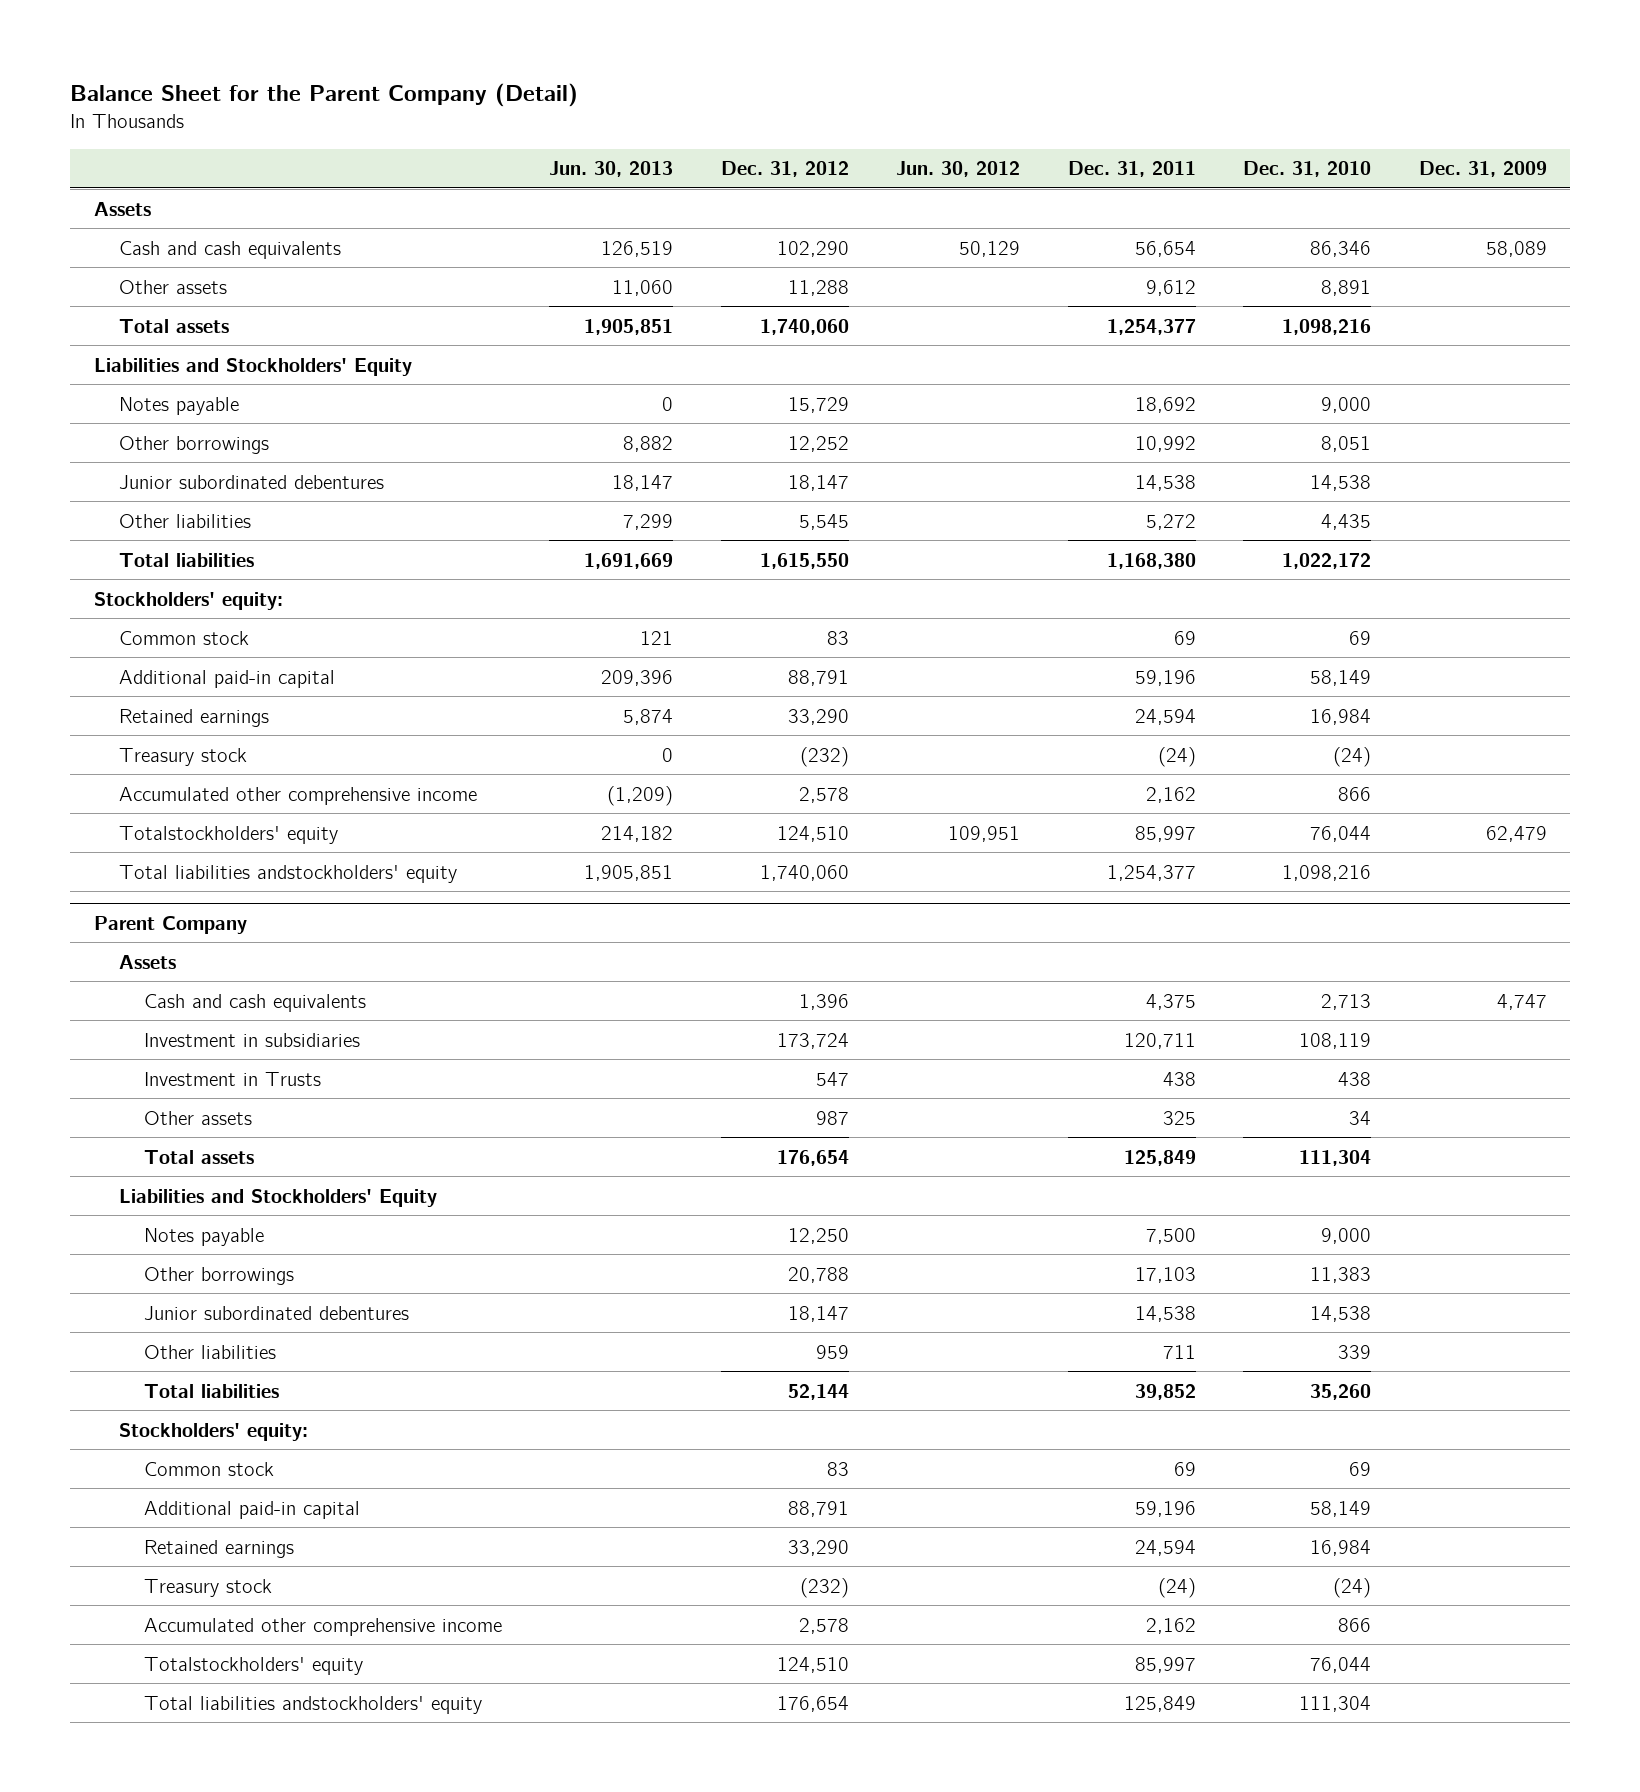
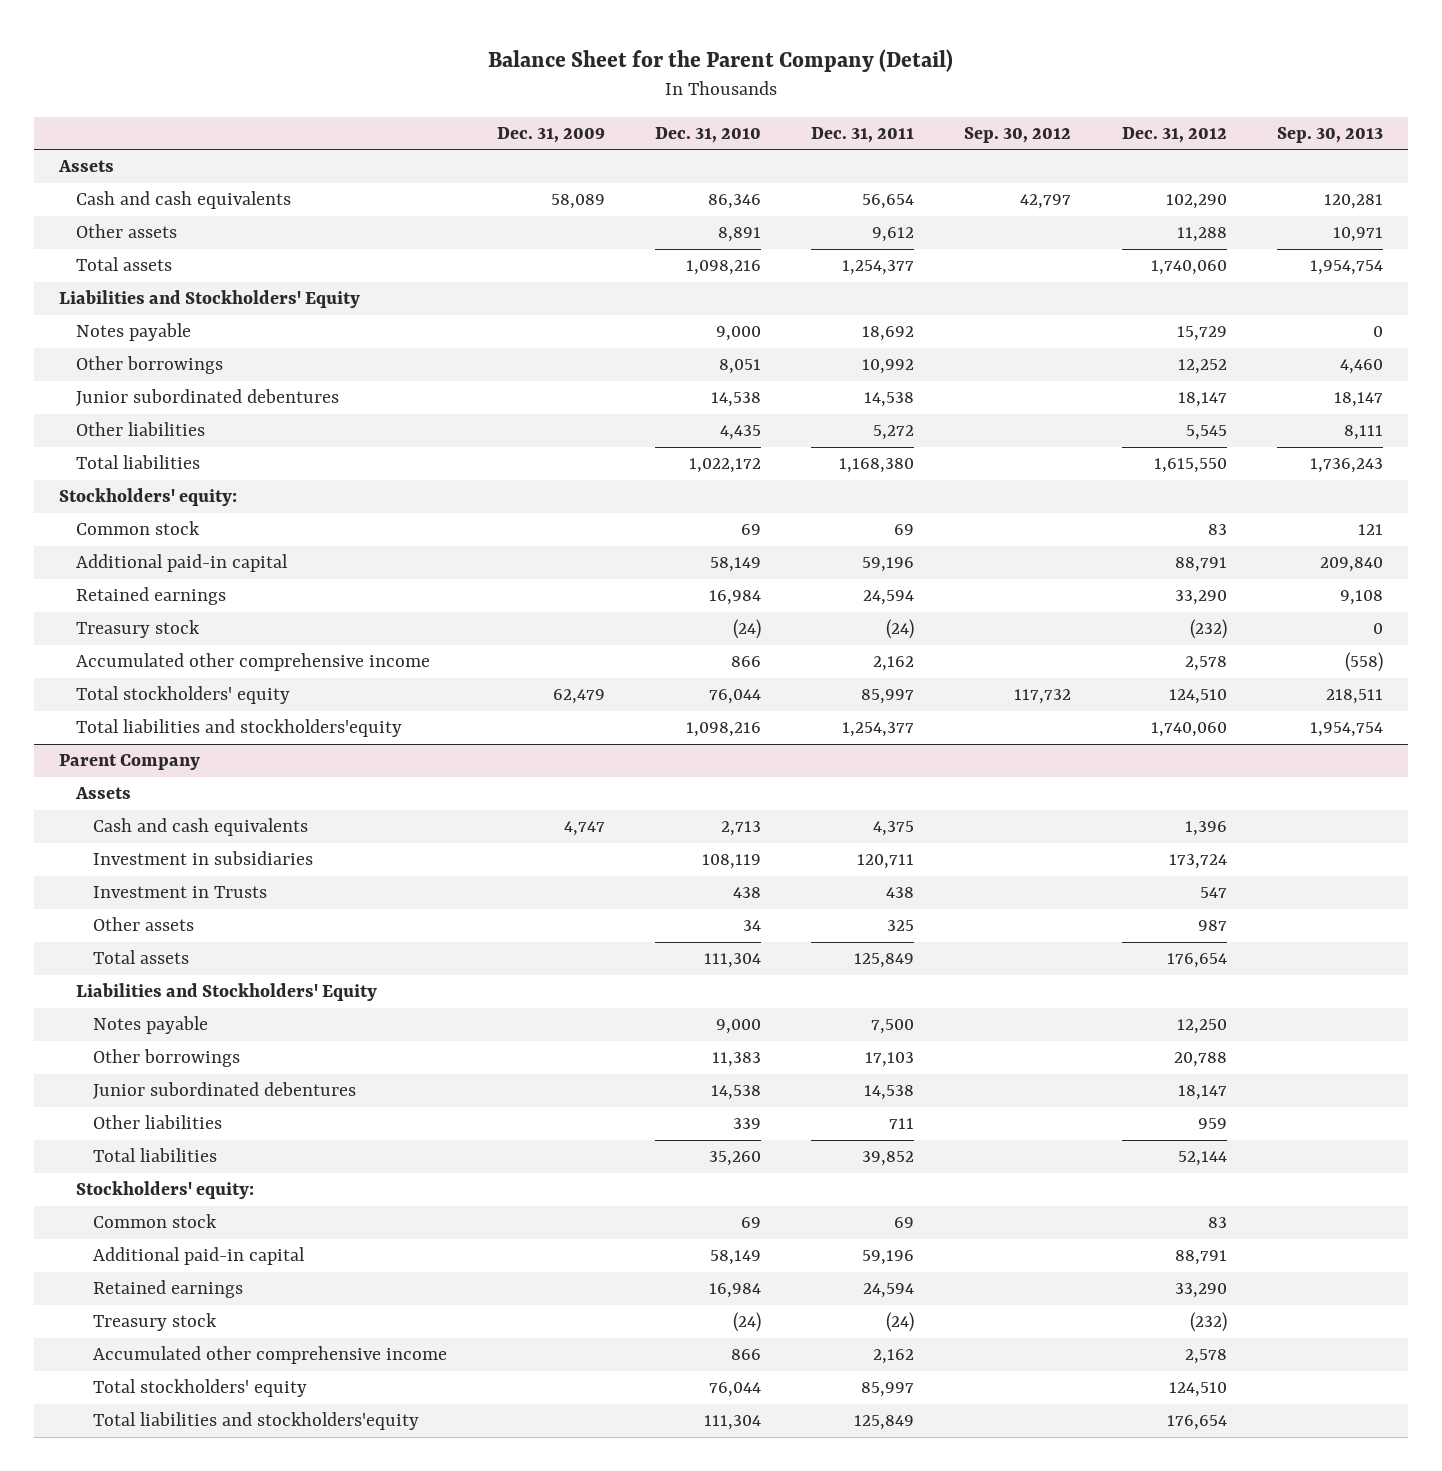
[549,161,674,178] Jun. 30, 2013 -> none
[896,161,1021,178] Jun. 30, 2012 -> none
none -> [964,127,1072,144] Sep. 30, 2012
none -> [1276,127,1383,144] Sep. 30, 2013
[118,825,338,844] Totalstockholders' equity -> [75,686,290,705] Total stockholders' equity
[118,864,457,883] Total liabilities andstockholders' equity -> [75,719,402,738] Total liabilities and stockholders'equity
[144,1656,364,1675] Totalstockholders' equity -> [92,1379,307,1398] Total stockholders' equity
[144,1695,483,1714] Total liabilities andstockholders' equity -> [92,1412,419,1431] Total liabilities and stockholders'equity

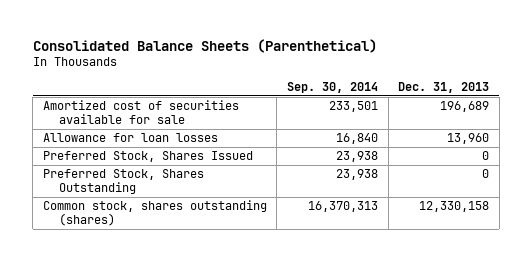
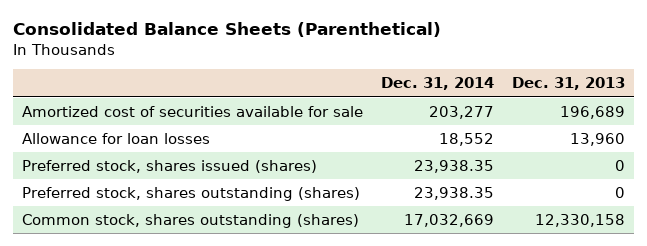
[286,82,378,94] Sep. 30, 2014 -> none
none -> [380,77,494,91] Dec. 31, 2014
[42,151,253,163] Preferred Stock, Shares Issued -> [22,159,318,173] Preferred stock, shares issued (shares)
[42,169,204,195] Preferred Stock, Shares Outstanding -> [22,186,361,201] Preferred stock, shares outstanding (shares)

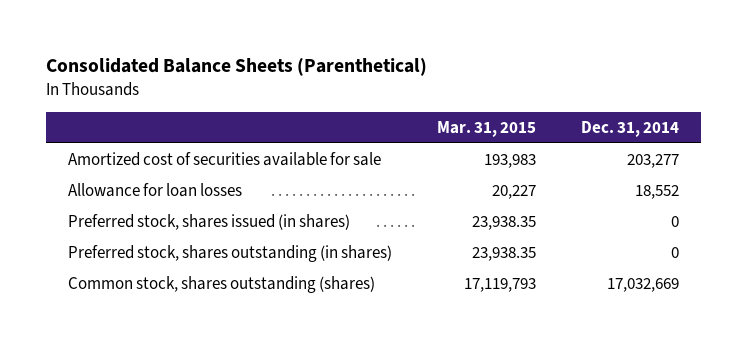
[511,77,625,91] Dec. 31, 2013 -> none
none -> [437,121,537,138] Mar. 31, 2015
[22,159,318,173] Preferred stock, shares issued (shares) -> [68,214,351,231] Preferred stock, shares issued (in shares)
[413,159,494,173] 23,938.35 -> [670,216,679,228] 0
[22,186,361,201] Preferred stock, shares outstanding (shares) -> [68,245,393,263] Preferred stock, shares outstanding (in shares)
[413,186,494,200] 23,938.35 -> [670,247,679,259] 0

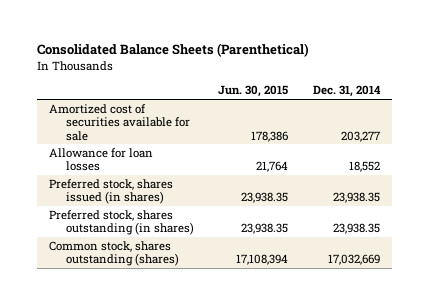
[437,121,537,138] Mar. 31, 2015 -> none
none -> [218,85,289,98] Jun. 30, 2015
[670,216,679,228] 0 -> [332,192,380,204] 23,938.35
[670,247,679,259] 0 -> [332,223,380,235] 23,938.35

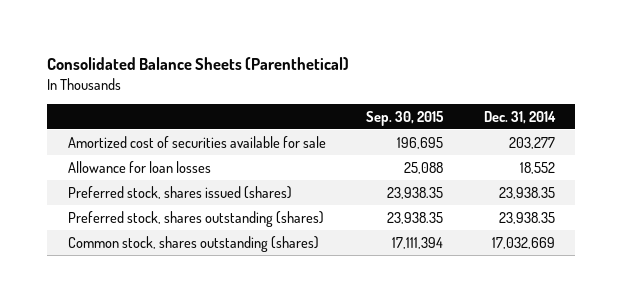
[218,85,289,98] Jun. 30, 2015 -> none
none -> [366,110,445,126] Sep. 30, 2015
[48,179,173,205] Preferred stock, shares issued (in shares) -> [67,185,292,199] Preferred stock, shares issued (shares)
[48,210,195,236] Preferred stock, shares outstanding (in shares) -> [67,210,324,227] Preferred stock, shares outstanding (shares)

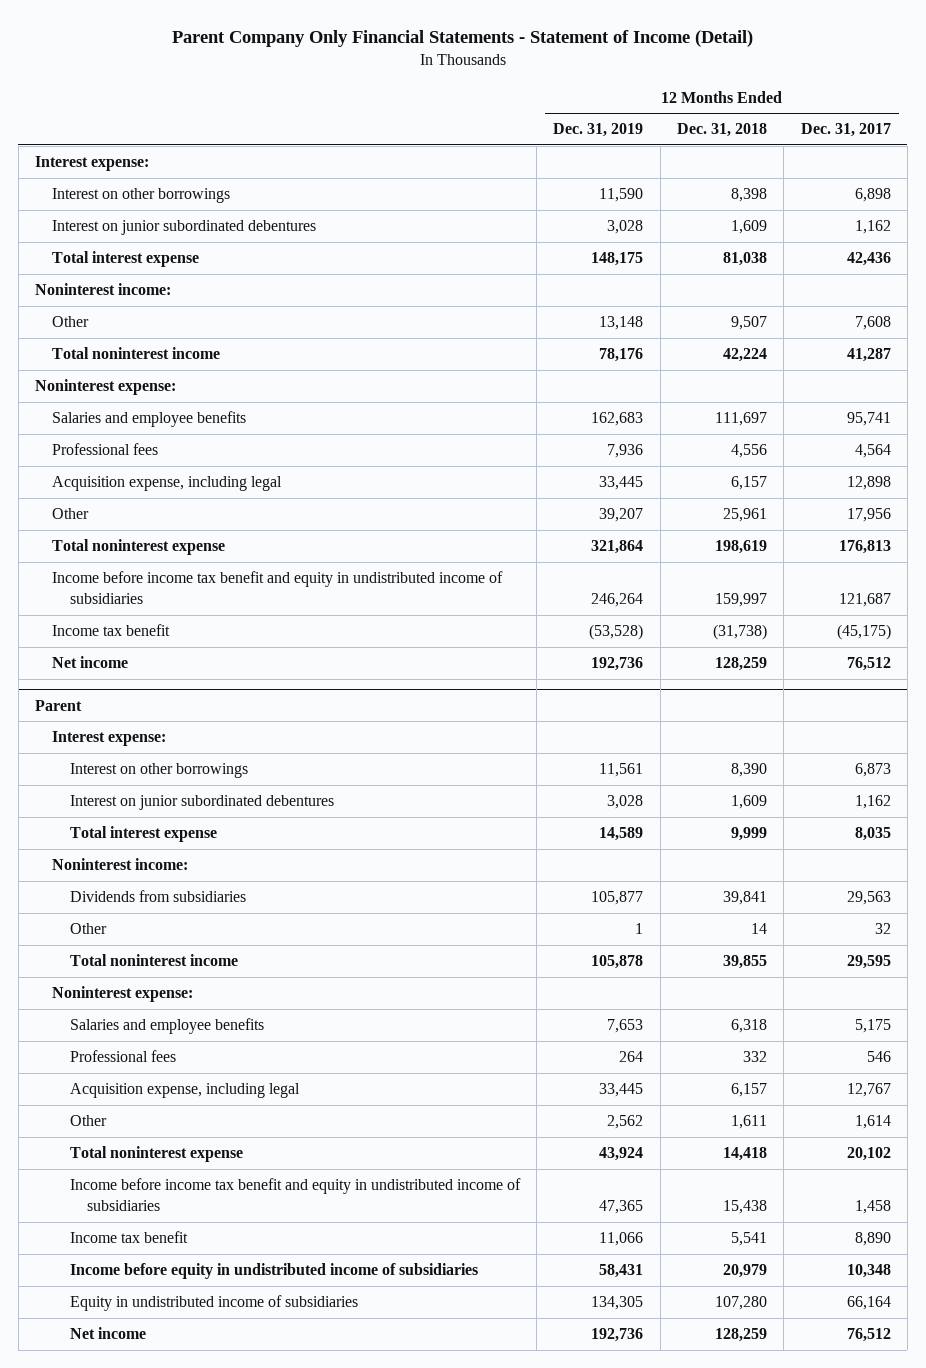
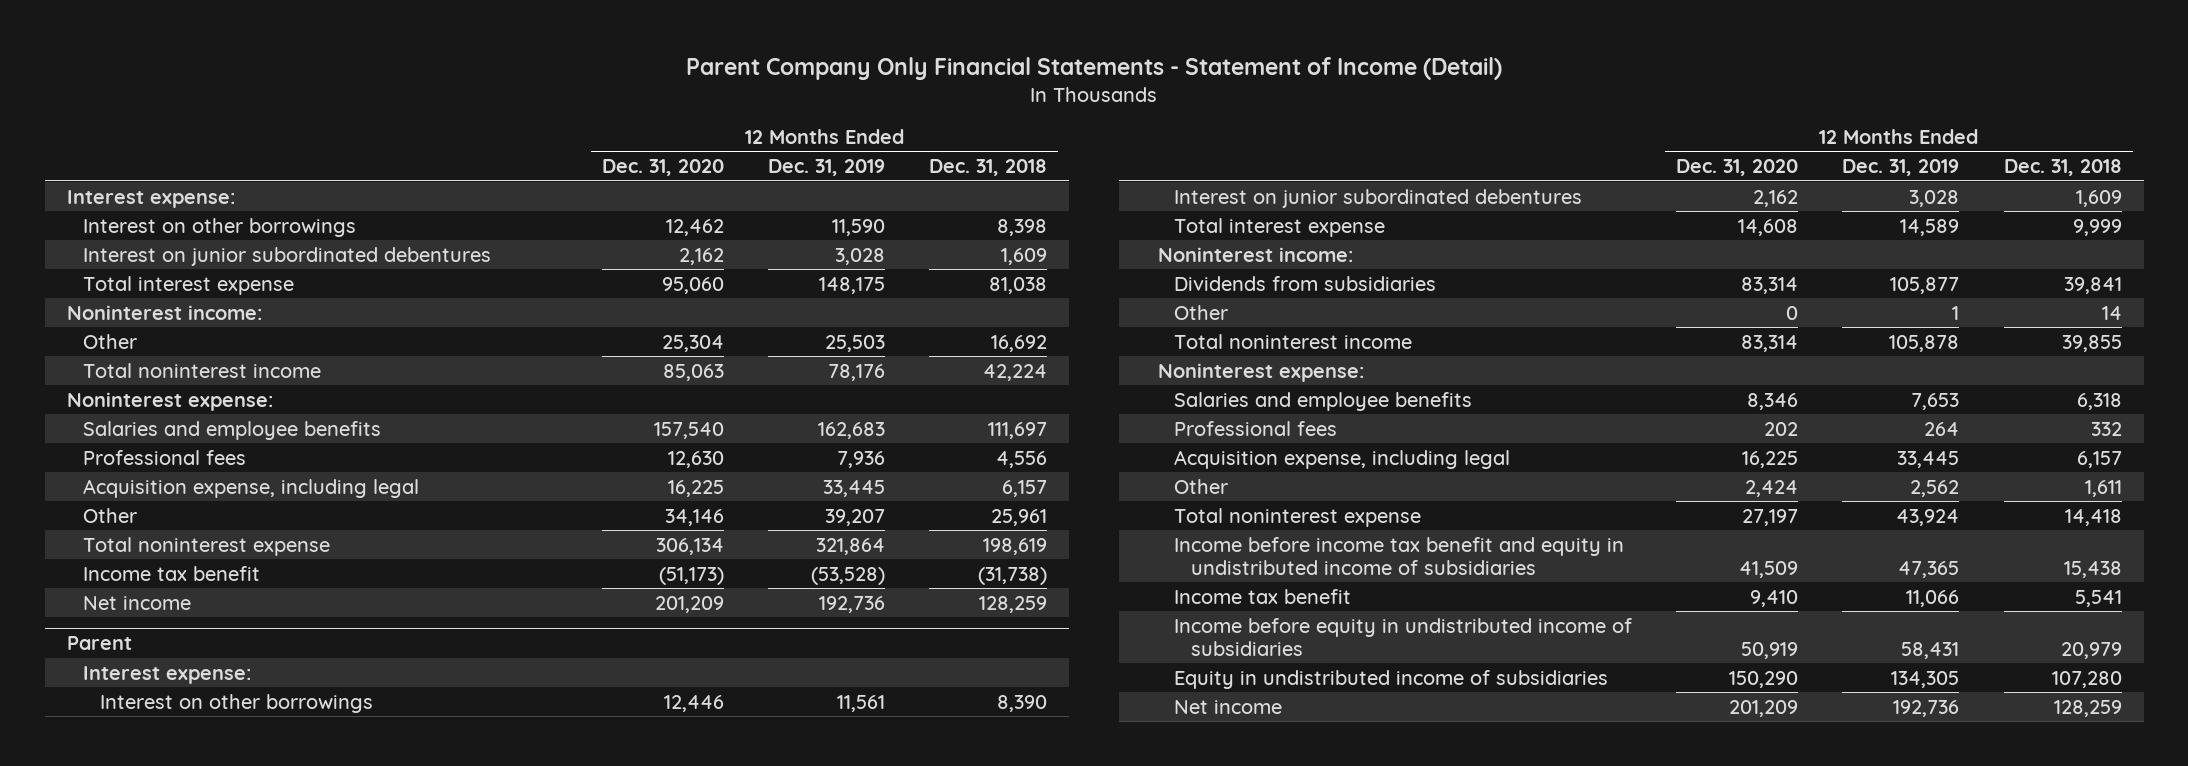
[800,123,891,138] Dec. 31, 2017 -> none
none -> [601,158,724,176] Dec. 31, 2020
[599,316,644,331] 13,148 -> [825,334,886,352] 25,503
[730,316,767,331] 9,507 -> [991,334,1048,352] 16,692
[52,571,504,605] Income before income tax benefit and equity in undistributed income of subsidiaries -> none

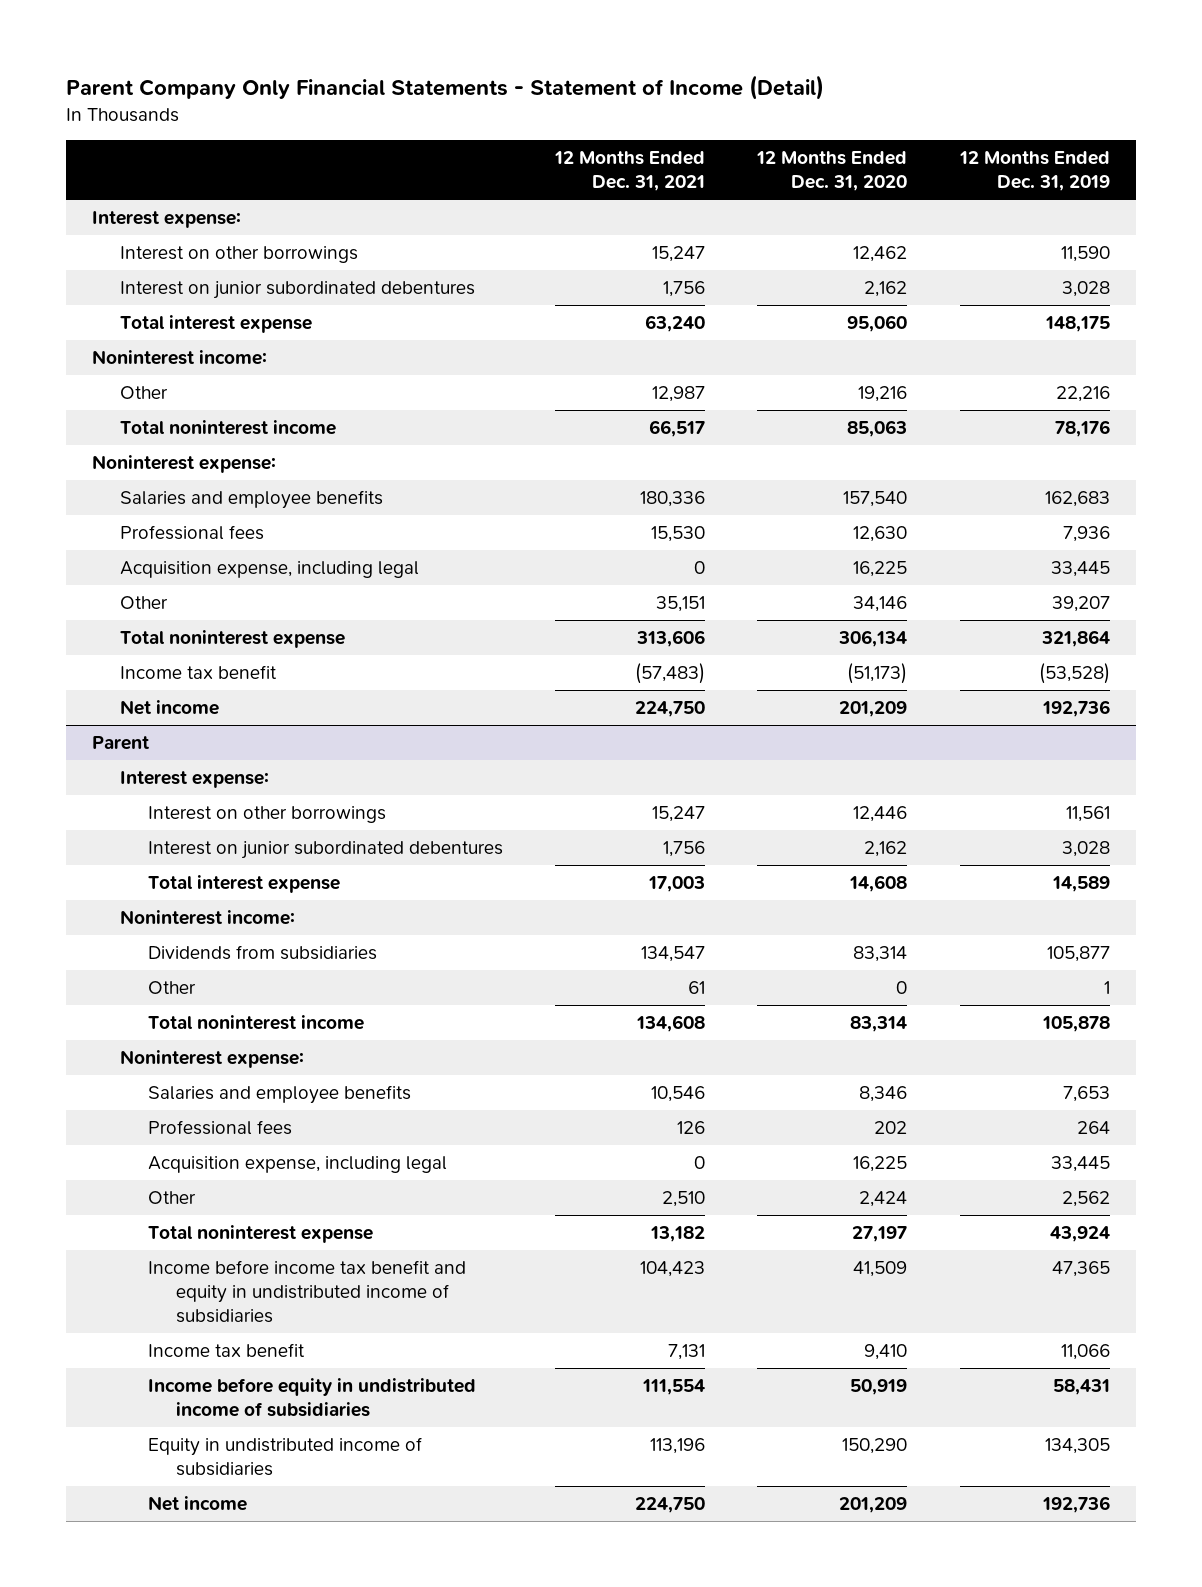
[929,158,1048,176] Dec. 31, 2018 -> none
none -> [554,150,706,192] 12 Months Ended Dec. 31, 2021
[661,334,724,352] 25,304 -> [858,385,908,402] 19,216
[825,334,886,352] 25,503 -> [1055,385,1110,402] 22,216

